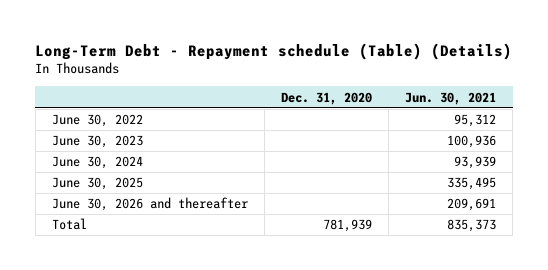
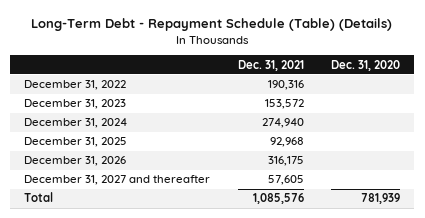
[35,42,513,60] Long-Term Debt - Repayment schedule (Table) (Details) -> [31,18,393,32] Long-Term Debt - Repayment Schedule (Table) (Details)
[405,91,497,105] Jun. 30, 2021 -> none
none -> [237,59,304,71] Dec. 31, 2021
[51,114,143,128] June 30, 2022 -> [24,80,127,91] December 31, 2022
[51,135,143,149] June 30, 2023 -> [24,99,127,110] December 31, 2023
[51,156,143,170] June 30, 2024 -> [24,118,128,129] December 31, 2024
[51,177,143,191] June 30, 2025 -> [24,137,128,148] December 31, 2025
[51,197,248,212] June 30, 2026 and thereafter -> [24,156,127,167] December 31, 2026
none -> [24,175,211,186] December 31, 2027 and thereafter

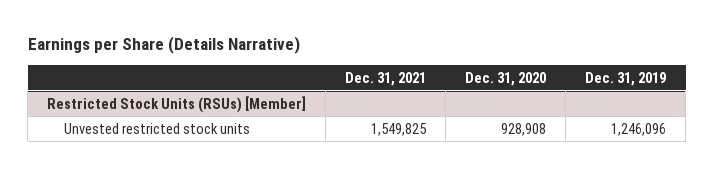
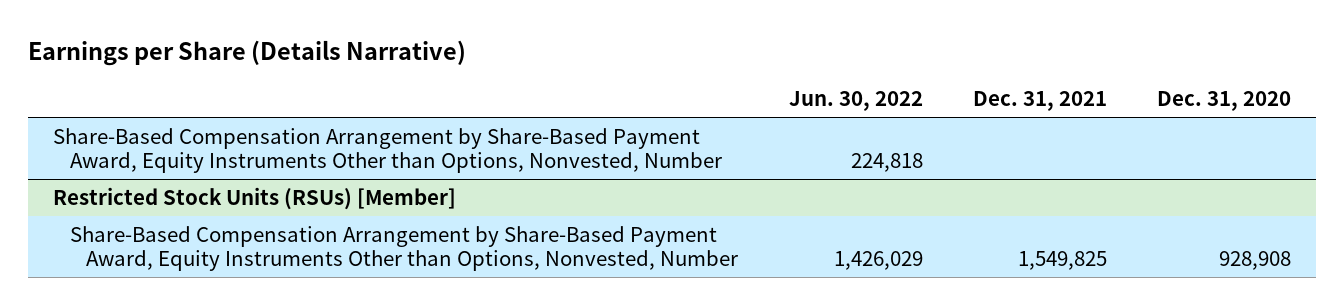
[585,71,667,86] Dec. 31, 2019 -> none
none -> [788,91,923,112] Jun. 30, 2022
none -> [53,127,722,174] Share-Based Compensation Arrangement by Share-Based Payment Award, Equity Instruments Other than Options, Nonvested, Number
[63,122,250,134] Unvested restricted stock units -> [69,225,739,272] Share-Based Compensation Arrangement by Share-Based Payment Award, Equity Instruments Other than Options, Nonvested, Number

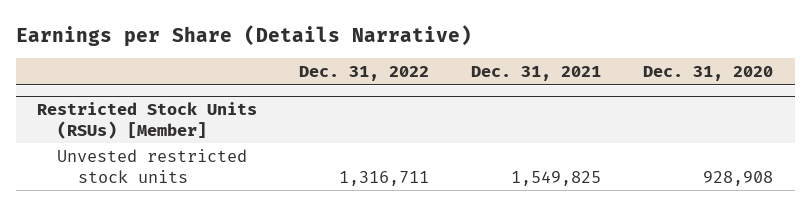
[788,91,923,112] Jun. 30, 2022 -> none
none -> [299,66,430,82] Dec. 31, 2022
[53,127,722,174] Share-Based Compensation Arrangement by Share-Based Payment Award, Equity Instruments Other than Options, Nonvested, Number -> none
[69,225,739,272] Share-Based Compensation Arrangement by Share-Based Payment Award, Equity Instruments Other than Options, Nonvested, Number -> [57,149,248,183] Unvested restricted stock units

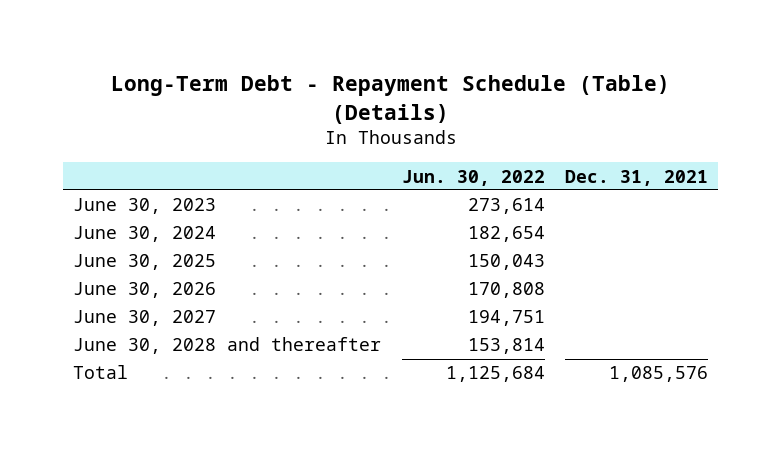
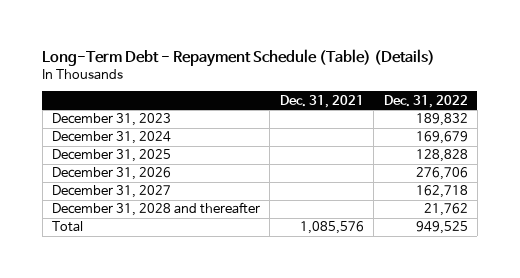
[401,169,545,186] Jun. 30, 2022 -> none
none -> [383,94,468,108] Dec. 31, 2022
[73,198,217,215] June 30, 2023 -> [52,113,172,127] December 31, 2023
[73,226,217,243] June 30, 2024 -> [52,131,172,145] December 31, 2024
[73,254,217,271] June 30, 2025 -> [52,149,172,163] December 31, 2025
[73,282,217,299] June 30, 2026 -> [52,167,172,181] December 31, 2026
[73,310,217,327] June 30, 2027 -> [52,185,172,199] December 31, 2027
[73,337,382,355] June 30, 2028 and thereafter -> [52,202,261,217] December 31, 2028 and thereafter

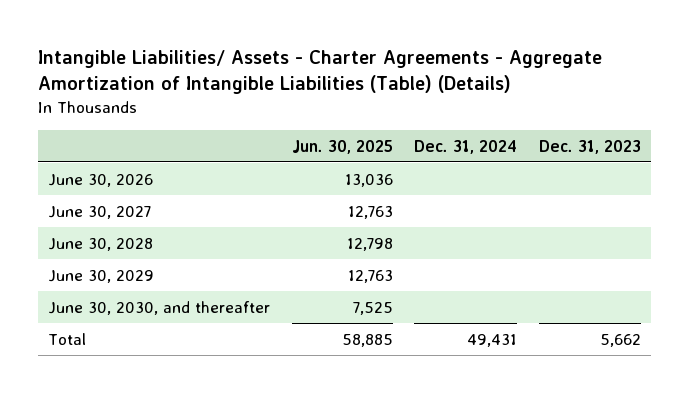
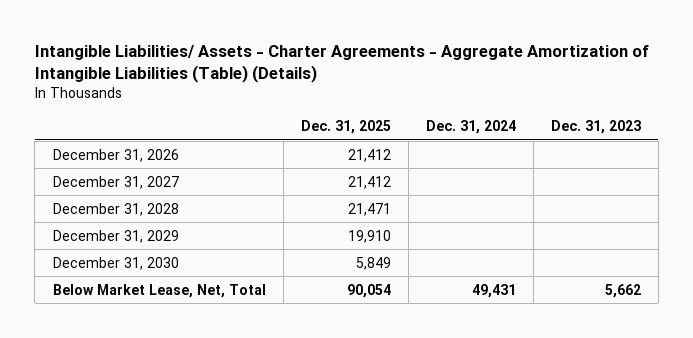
[291,139,393,154] Jun. 30, 2025 -> none
none -> [300,120,391,135] Dec. 31, 2025
[48,300,271,315] June 30, 2030, and thereafter -> none
[48,173,154,187] June 30, 2026 -> [52,148,179,162] December 31, 2026
[48,205,152,219] June 30, 2027 -> [52,175,179,189] December 31, 2027
[48,237,154,251] June 30, 2028 -> [52,202,179,216] December 31, 2028
[48,269,155,283] June 30, 2029 -> [52,229,179,243] December 31, 2029
none -> [52,256,179,270] December 31, 2030
[48,332,87,345] Total -> [52,283,266,298] Below Market Lease, Net, Total

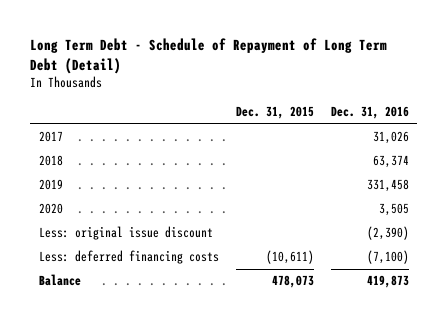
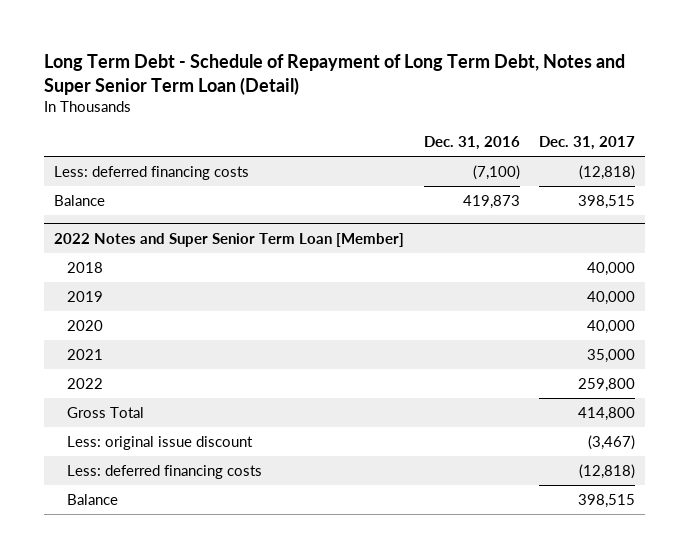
[30,37,388,74] Long Term Debt - Schedule of Repayment of Long Term Debt (Detail) -> [44,54,626,95] Long Term Debt - Schedule of Repayment of Long Term Debt, Notes and Super Senior Term Loan (Detail)
[235,106,314,120] Dec. 31, 2015 -> none
none -> [539,136,636,151] Dec. 31, 2017
[38,131,63,143] 2017 -> none
[38,155,63,167] 2018 -> none
[38,179,63,191] 2019 -> none
[38,203,63,215] 2020 -> none
[38,226,213,241] Less: original issue discount -> none
none -> [54,232,405,247] 2022 Notes and Super Senior Term Loan [Member]
none -> [67,261,104,273] 2018
none -> [67,290,104,302] 2019
none -> [67,319,104,331] 2020
none -> [67,348,104,360] 2021
none -> [67,377,104,389] 2022
none -> [67,406,145,418] Gross Total
none -> [67,435,254,450] Less: original issue discount
none -> [67,464,263,479] Less: deferred financing costs
none -> [67,493,119,505] Balance

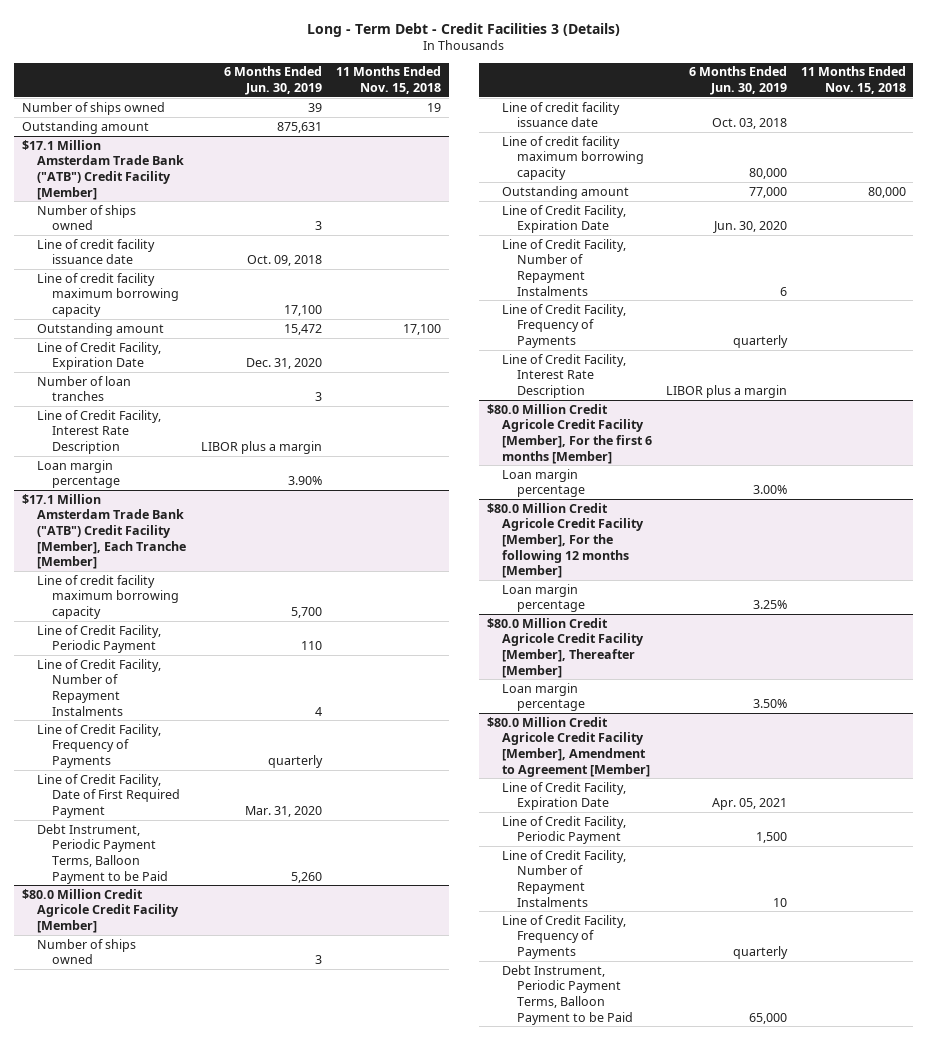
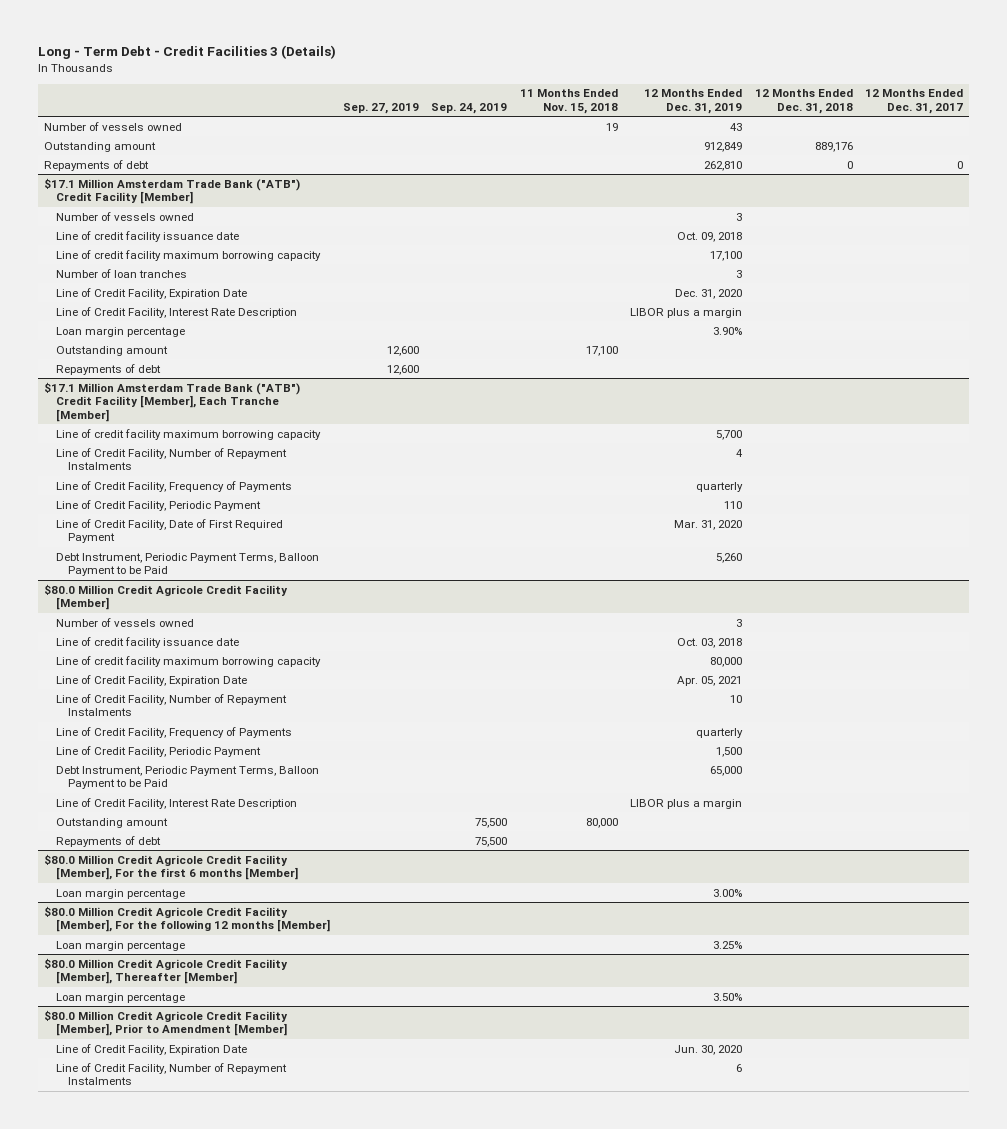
[224,66,323,96] 6 Months Ended Jun. 30, 2019 -> none
none -> [342,102,419,114] Sep. 27, 2019
none -> [431,102,508,114] Sep. 24, 2019
none -> [644,89,743,114] 12 Months Ended Dec. 31, 2019
none -> [754,89,853,114] 12 Months Ended Dec. 31, 2018
none -> [865,89,964,114] 12 Months Ended Dec. 31, 2017
[21,101,165,115] Number of ships owned -> [44,121,183,131] Number of vessels owned
none -> [44,159,150,171] Repayments of debt
[36,204,136,231] Number of ships owned -> [56,211,195,221] Number of vessels owned
[36,341,161,371] Line of Credit Facility, Expiration Date -> [56,287,248,299] Line of Credit Facility, Expiration Date
[36,322,164,336] Outstanding amount -> [56,345,169,356] Outstanding amount
none -> [56,363,162,375] Repayments of debt
[36,624,161,654] Line of Credit Facility, Periodic Payment -> [56,499,262,511] Line of Credit Facility, Periodic Payment
[36,938,136,965] Number of ships owned -> [56,617,195,627] Number of vessels owned
none -> [56,745,262,757] Line of Credit Facility, Periodic Payment
none -> [56,765,320,790] Debt Instrument, Periodic Payment Terms, Balloon Payment to be Paid
[501,185,629,199] Outstanding amount -> [56,817,169,828] Outstanding amount
none -> [56,835,162,847] Repayments of debt
[486,716,650,777] $80.0 Million Credit Agricole Credit Facility [Member], Amendment to Agreement [Member] -> [44,1009,289,1037] $80.0 Million Credit Agricole Credit Facility [Member], Prior to Amendment [Member]
[501,815,626,845] Line of Credit Facility, Periodic Payment -> none
[501,914,626,959] Line of Credit Facility, Frequency of Payments -> none
[501,964,633,1025] Debt Instrument, Periodic Payment Terms, Balloon Payment to be Paid -> none

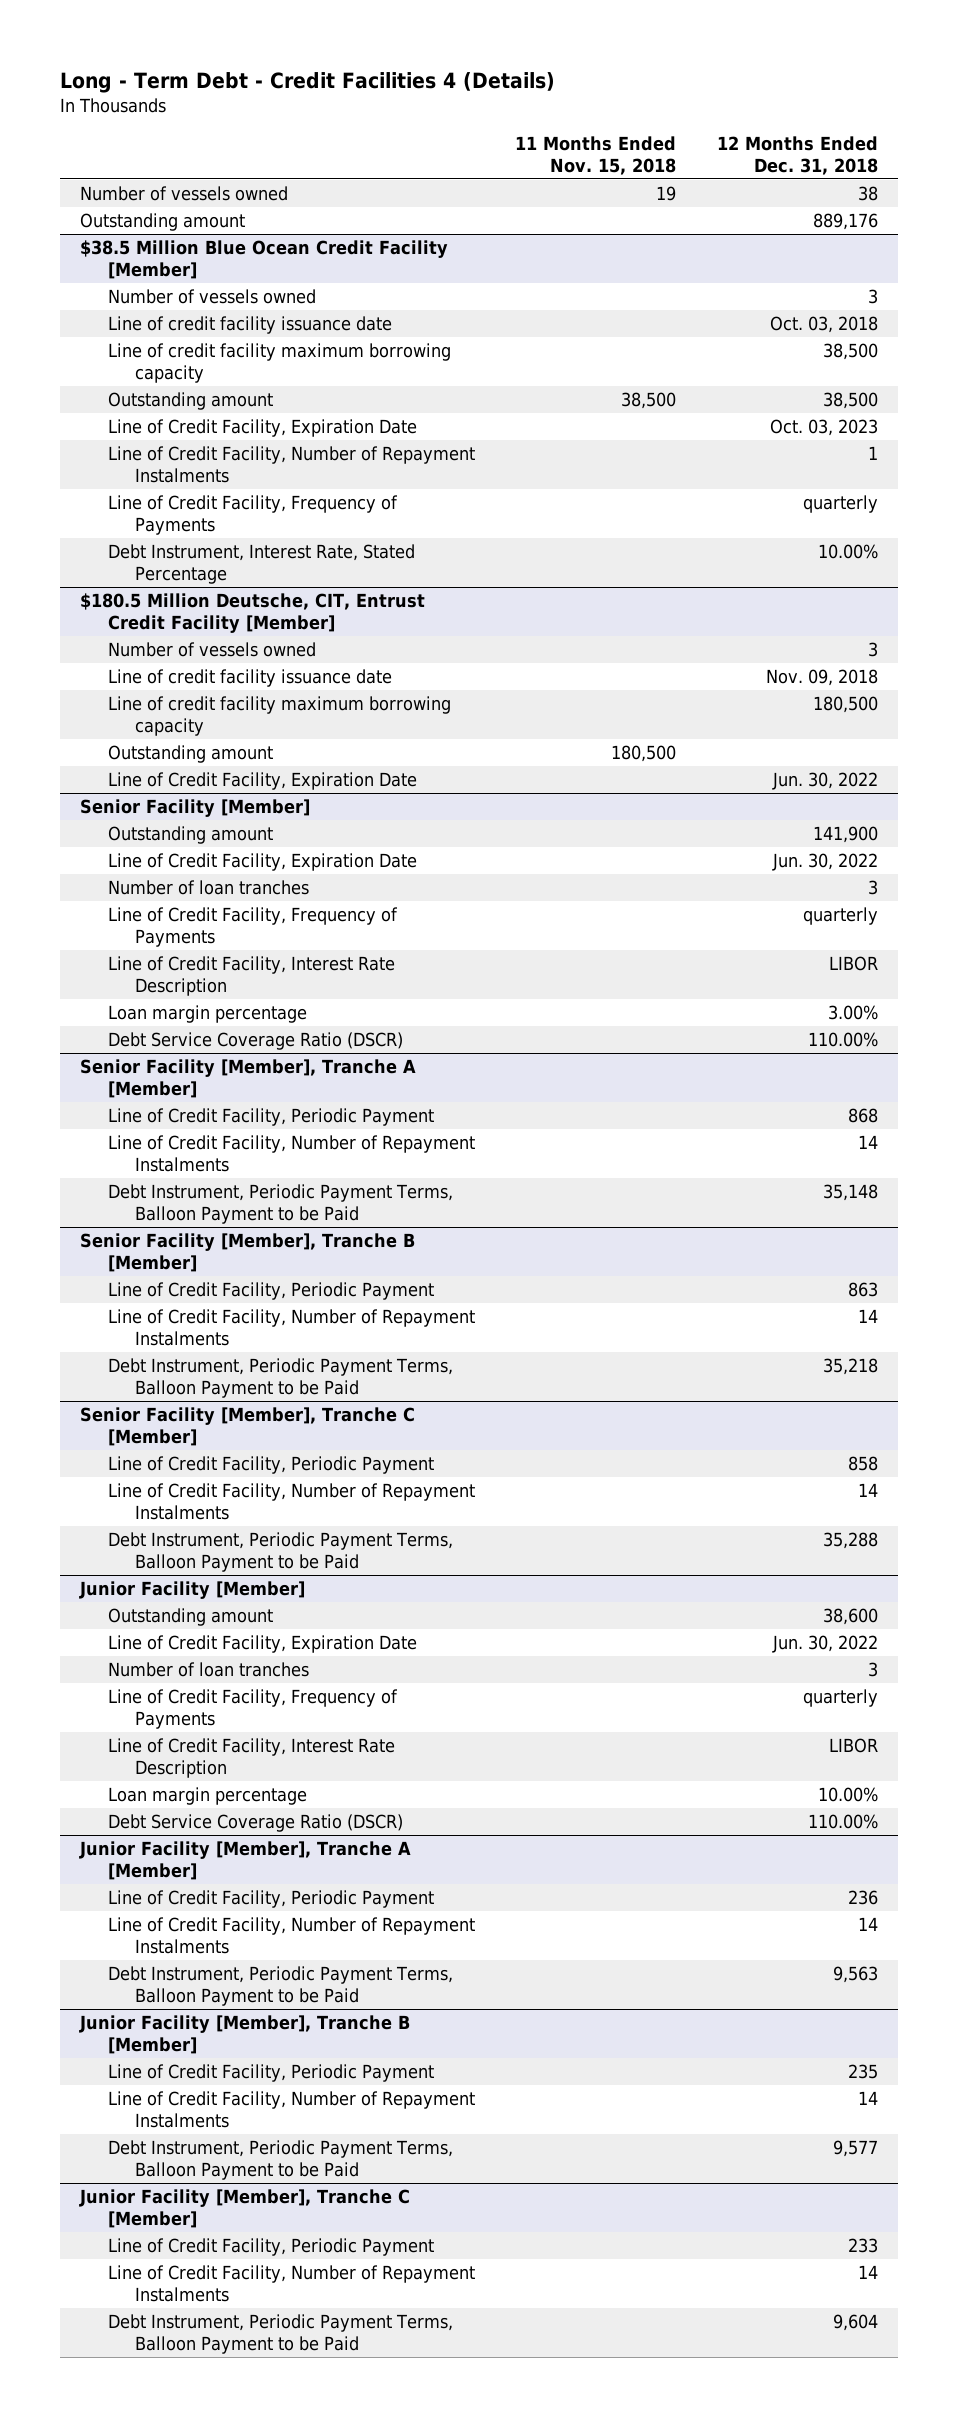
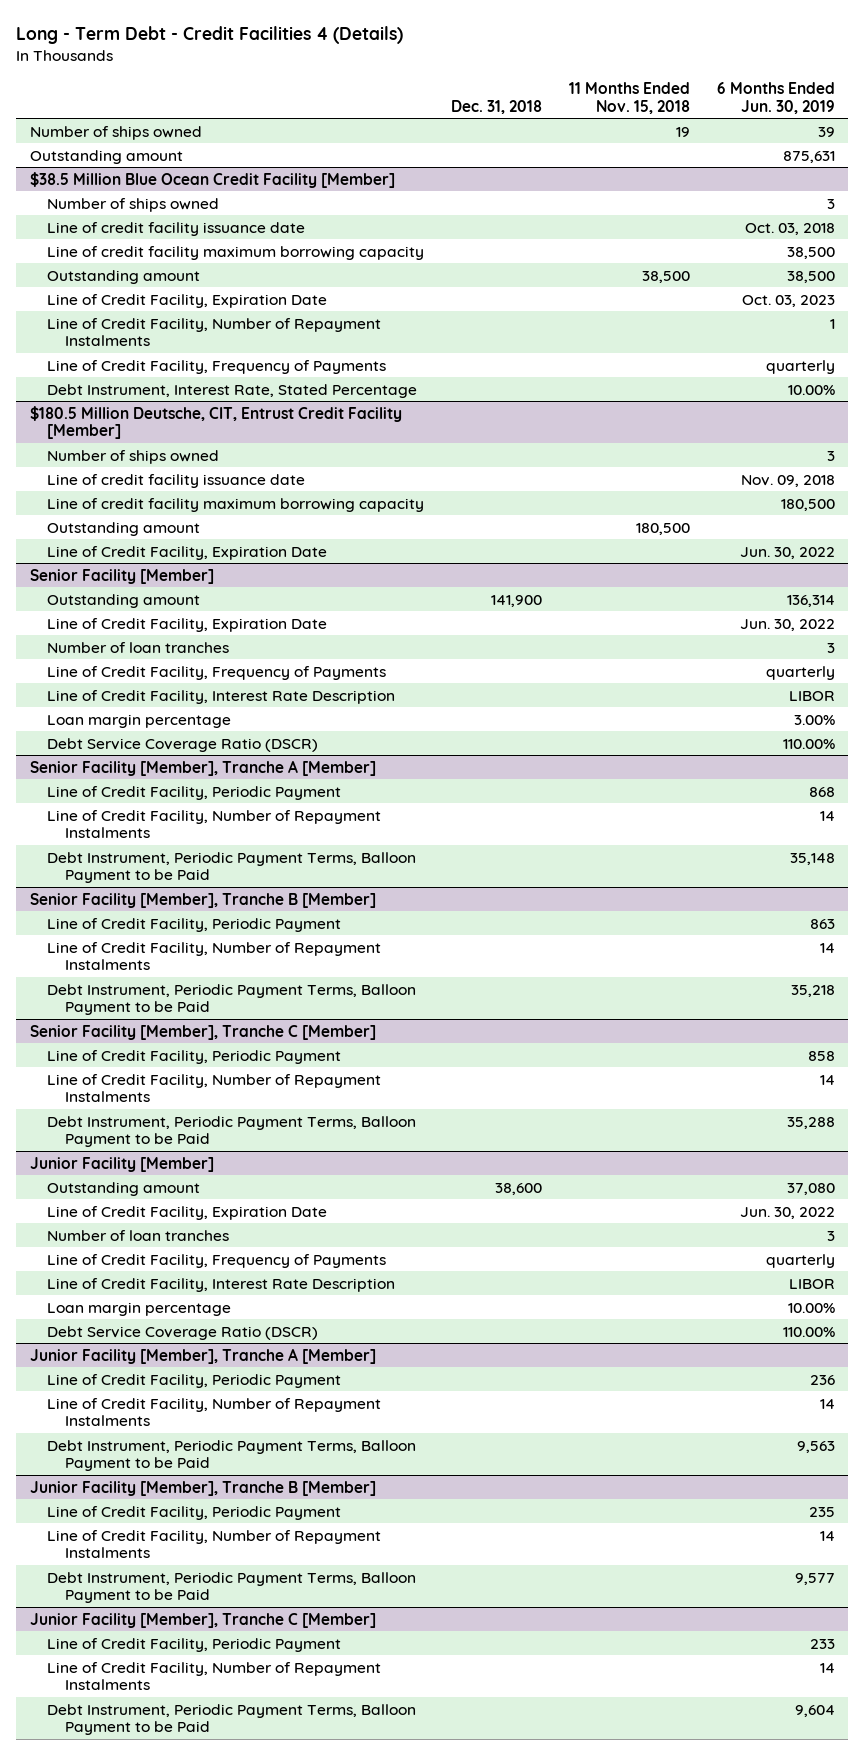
[716,135,878,175] 12 Months Ended Dec. 31, 2018 -> none
none -> [451,99,543,114] Dec. 31, 2018
none -> [716,82,835,114] 6 Months Ended Jun. 30, 2019
[80,185,289,201] Number of vessels owned -> [29,125,202,140] Number of ships owned
[107,288,316,304] Number of vessels owned -> [47,197,220,212] Number of ships owned
[107,641,316,657] Number of vessels owned -> [47,449,220,464] Number of ships owned

